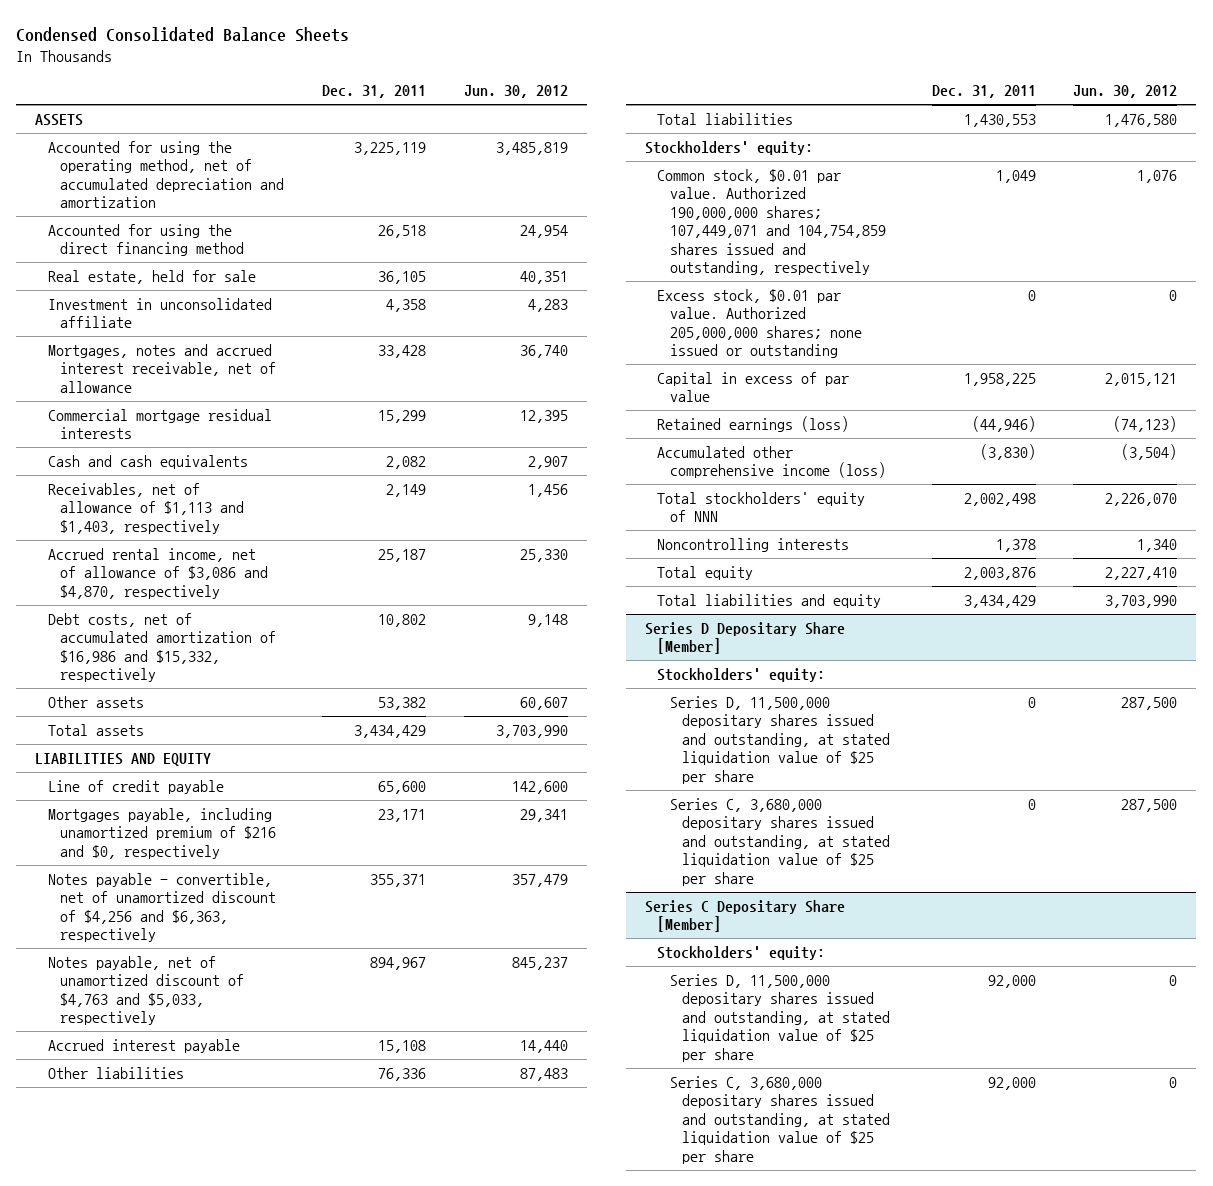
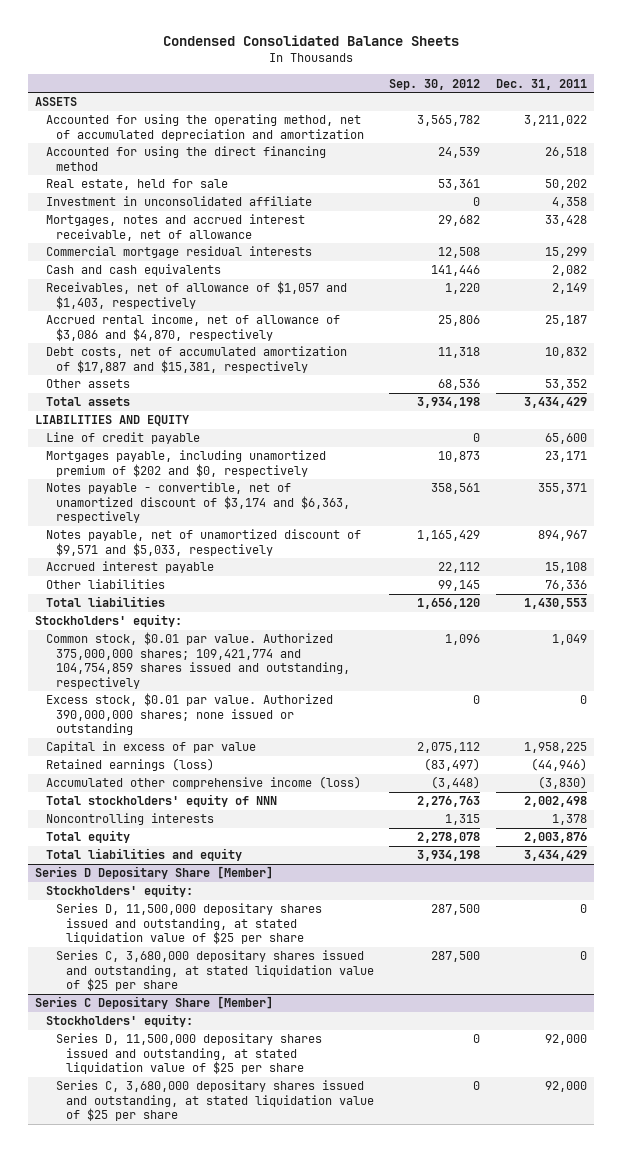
[464,85,569,99] Jun. 30, 2012 -> none
none -> [389,78,481,90] Sep. 30, 2012
[354,141,427,155] 3,225,119 -> [523,115,587,127] 3,211,022
[378,270,427,284] 36,105 -> [544,179,587,191] 50,202
[47,482,245,534] Receivables, net of allowance of $1,113 and $1,403, respectively -> [45,281,347,309] Receivables, net of allowance of $1,057 and $1,403, respectively
[47,612,277,683] Debt costs, net of accumulated amortization of $16,986 and $15,332, respectively -> [45,346,347,373] Debt costs, net of accumulated amortization of $17,887 and $15,381, respectively
[378,613,427,627] 10,802 -> [544,347,587,359] 10,832
[378,696,427,710] 53,382 -> [544,379,587,391] 53,352
[47,807,277,859] Mortgages payable, including unamortized premium of $216 and $0, respectively -> [45,450,326,477] Mortgages payable, including unamortized premium of $202 and $0, respectively
[47,872,277,943] Notes payable - convertible, net of unamortized discount of $4,256 and $6,363, respectively -> [45,482,350,524] Notes payable - convertible, net of unamortized discount of $3,174 and $6,363, respectively
[47,955,245,1026] Notes payable, net of unamortized discount of $4,763 and $5,033, respectively -> [45,529,361,556] Notes payable, net of unamortized discount of $9,571 and $5,033, respectively
[657,168,886,276] Common stock, $0.01 par value. Authorized 190,000,000 shares; 107,449,071 and 104,754,859 shares issued and outstanding, respectively -> [45,632,350,689] Common stock, $0.01 par value. Authorized 375,000,000 shares; 109,421,774 and 104,754,859 shares issued and outstanding, respectively
[657,288,862,359] Excess stock, $0.01 par value. Authorized 205,000,000 shares; none issued or outstanding -> [45,693,333,736] Excess stock, $0.01 par value. Authorized 390,000,000 shares; none issued or outstanding

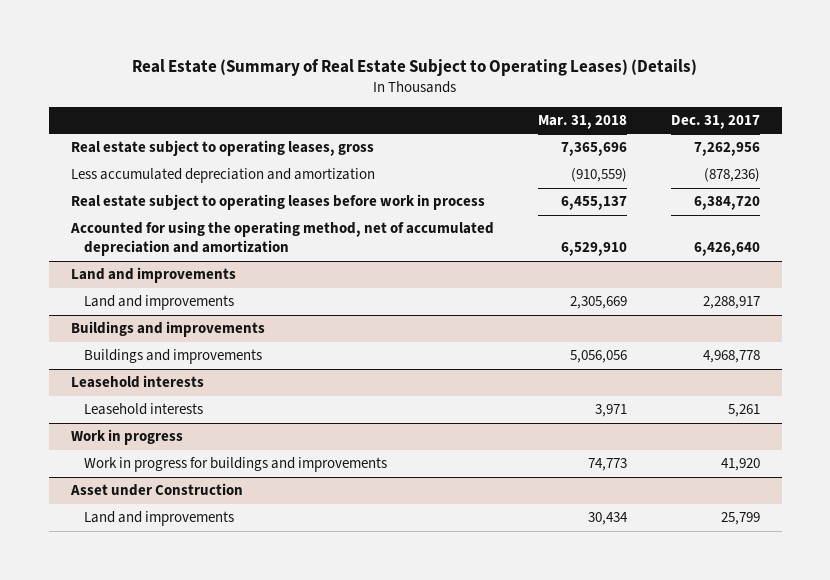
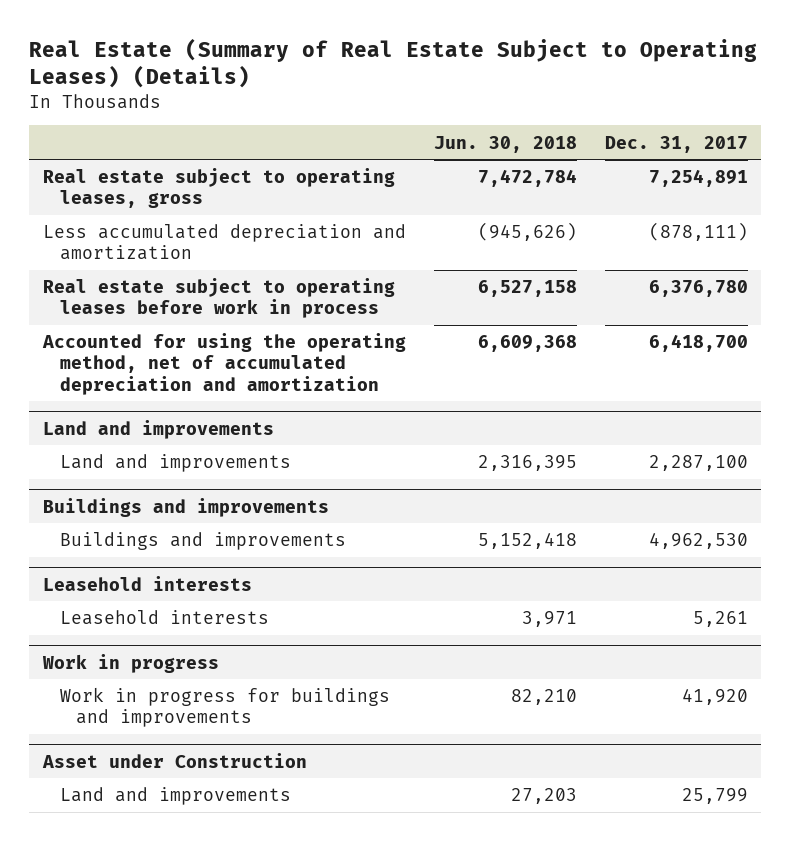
[537,114,627,129] Mar. 31, 2018 -> none
none -> [433,135,577,153] Jun. 30, 2018
[693,142,760,157] 7,262,956 -> [648,169,748,188] 7,254,891
[703,168,760,183] (878,236) -> [648,222,748,242] (878,111)
[693,196,760,211] 6,384,720 -> [648,280,748,298] 6,376,780
[693,242,760,257] 6,426,640 -> [648,334,748,353] 6,418,700
[702,296,760,310] 2,288,917 -> [648,455,748,472] 2,287,100
[702,350,760,364] 4,968,778 -> [648,532,748,550] 4,962,530

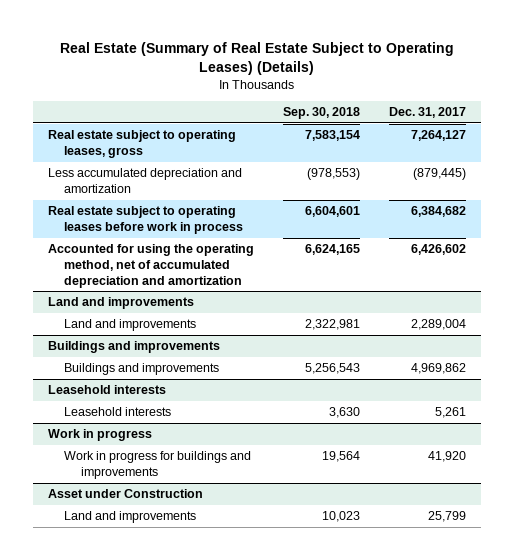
[433,135,577,153] Jun. 30, 2018 -> none
none -> [283,107,361,120] Sep. 30, 2018
[648,169,748,188] 7,254,891 -> [411,130,467,142] 7,264,127
[648,222,748,242] (878,111) -> [413,168,467,181] (879,445)
[648,280,748,298] 6,376,780 -> [411,206,467,218] 6,384,682
[648,334,748,353] 6,418,700 -> [411,244,467,256] 6,426,602
[648,455,748,472] 2,287,100 -> [411,319,467,331] 2,289,004
[648,532,748,550] 4,962,530 -> [411,363,467,375] 4,969,862

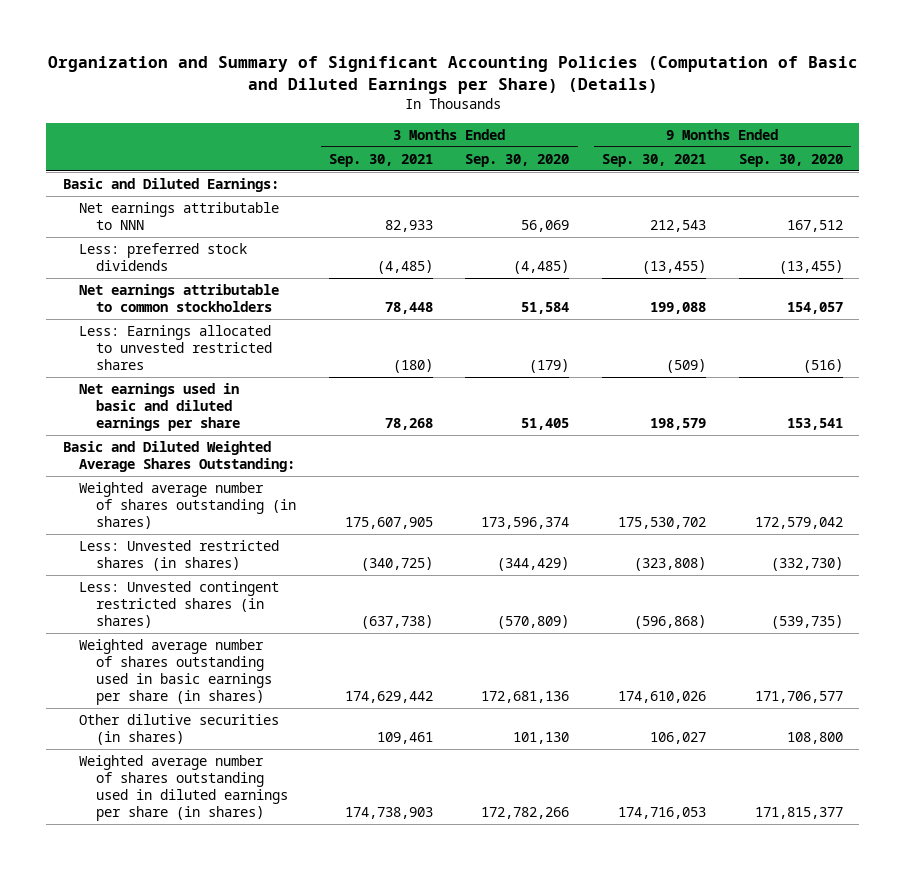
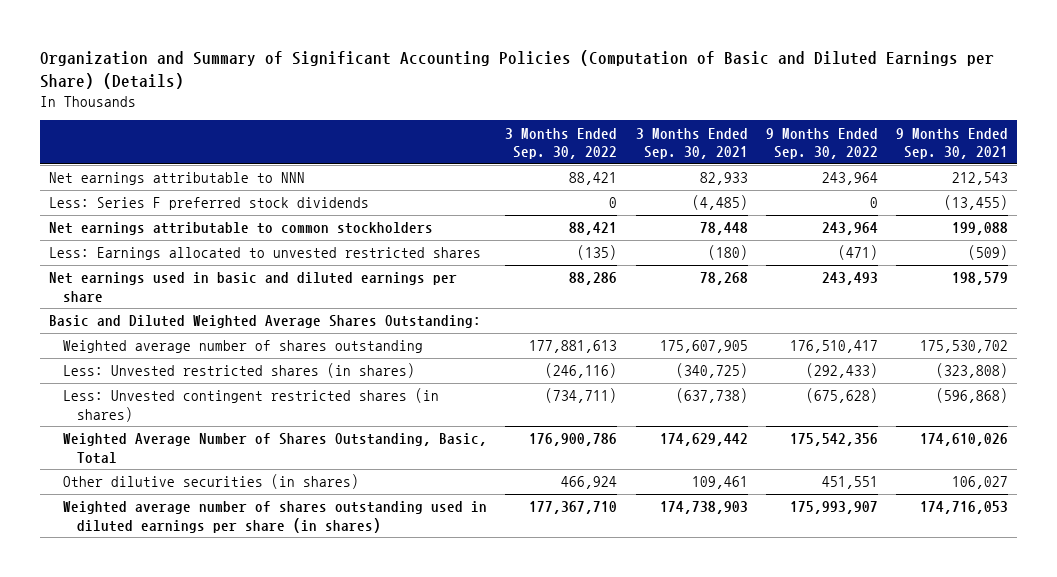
[465,153,570,167] Sep. 30, 2020 -> none
[738,153,843,167] Sep. 30, 2020 -> none
none -> [505,127,618,160] 3 Months Ended Sep. 30, 2022
none -> [765,127,878,160] 9 Months Ended Sep. 30, 2022
[62,178,279,193] Basic and Diluted Earnings: -> none
[79,243,248,271] Less: preferred stock dividends -> [49,197,370,211] Less: Series F preferred stock dividends
[79,482,297,529] Weighted average number of shares outstanding (in shares) -> [63,340,424,354] Weighted average number of shares outstanding
[79,639,273,705] Weighted average number of shares outstanding used in basic earnings per share (in shares) -> [63,433,488,464] Weighted Average Number of Shares Outstanding, Basic, Total

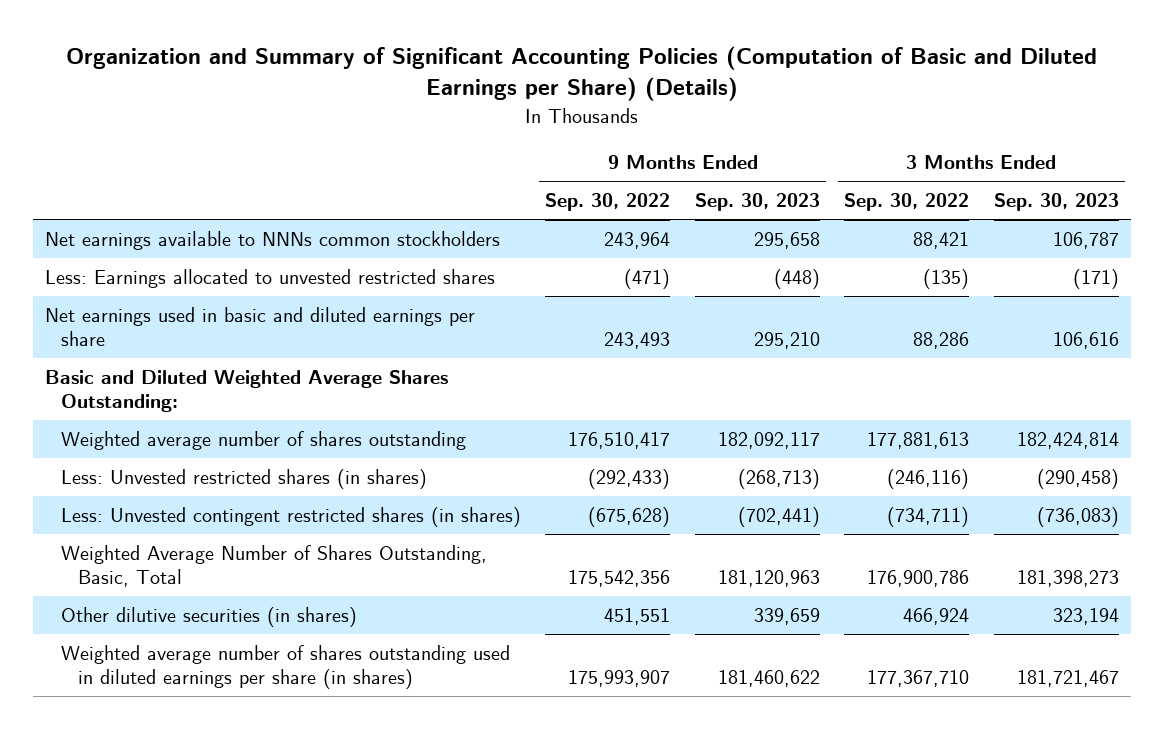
[635,127,748,160] 3 Months Ended Sep. 30, 2021 -> none
[895,127,1008,160] 9 Months Ended Sep. 30, 2021 -> none
none -> [694,193,820,212] Sep. 30, 2023
none -> [993,193,1119,212] Sep. 30, 2023
[49,172,306,186] Net earnings attributable to NNN -> none
[49,197,370,211] Less: Series F preferred stock dividends -> none
[49,222,434,236] Net earnings attributable to common stockholders -> [44,231,500,251] Net earnings available to NNNs common stockholders

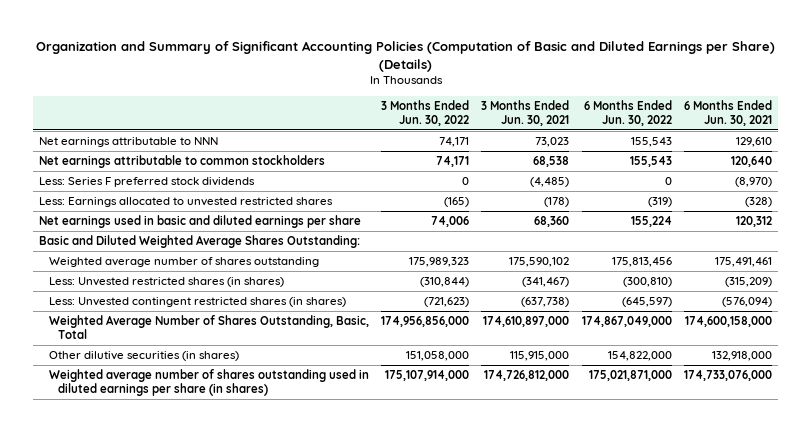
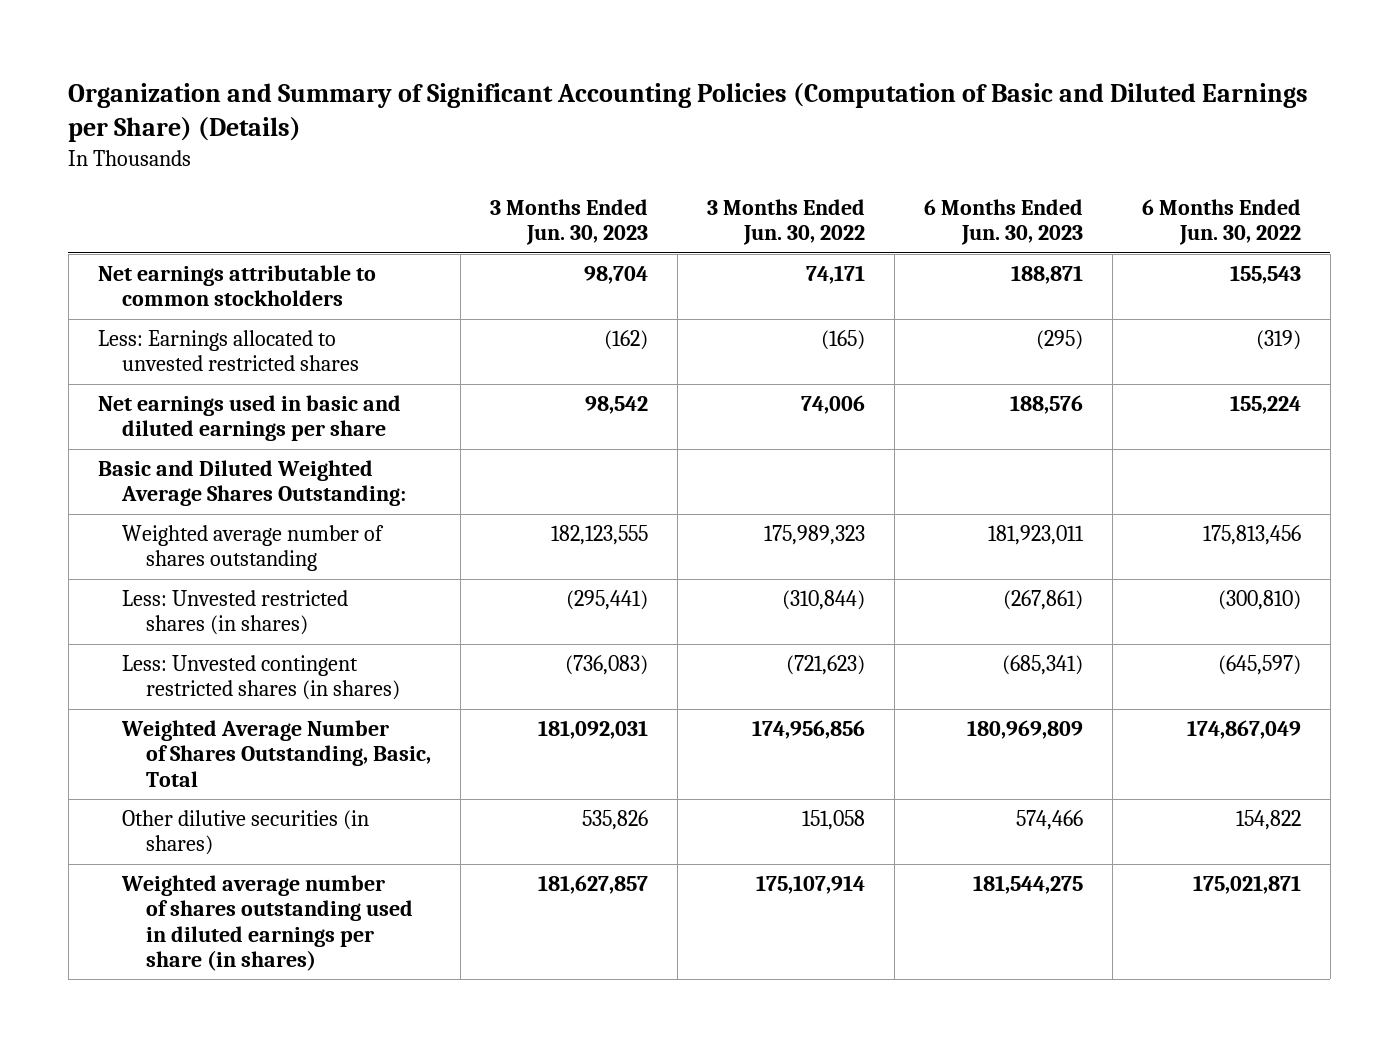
[481,99,570,127] 3 Months Ended Jun. 30, 2021 -> none
[683,99,772,127] 6 Months Ended Jun. 30, 2021 -> none
none -> [490,199,649,246] 3 Months Ended Jun. 30, 2023
none -> [923,199,1083,246] 6 Months Ended Jun. 30, 2023
[39,136,219,147] Net earnings attributable to NNN -> none
[39,176,256,187] Less: Series F preferred stock dividends -> none
[381,315,470,327] 174,956,856,000 -> [752,720,866,740] 174,956,856
[581,315,672,327] 174,867,049,000 -> [1186,720,1301,740] 174,867,049
[406,350,470,361] 151,058,000 -> [802,810,866,831] 151,058
[607,350,672,361] 154,822,000 -> [1235,810,1301,831] 154,822
[385,369,470,381] 175,107,914,000 -> [756,875,866,895] 175,107,914
[588,369,672,381] 175,021,871,000 -> [1192,875,1301,895] 175,021,871

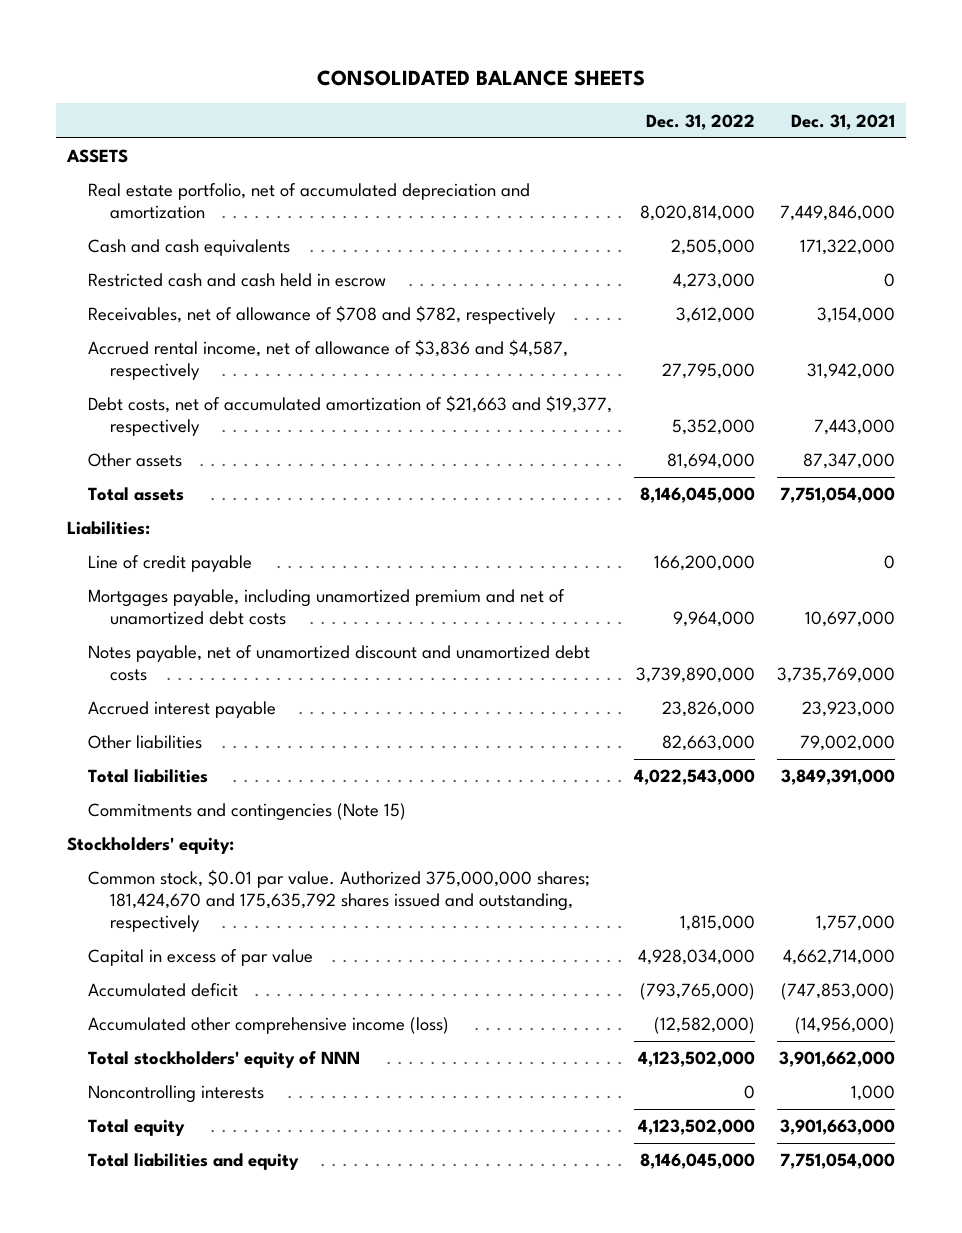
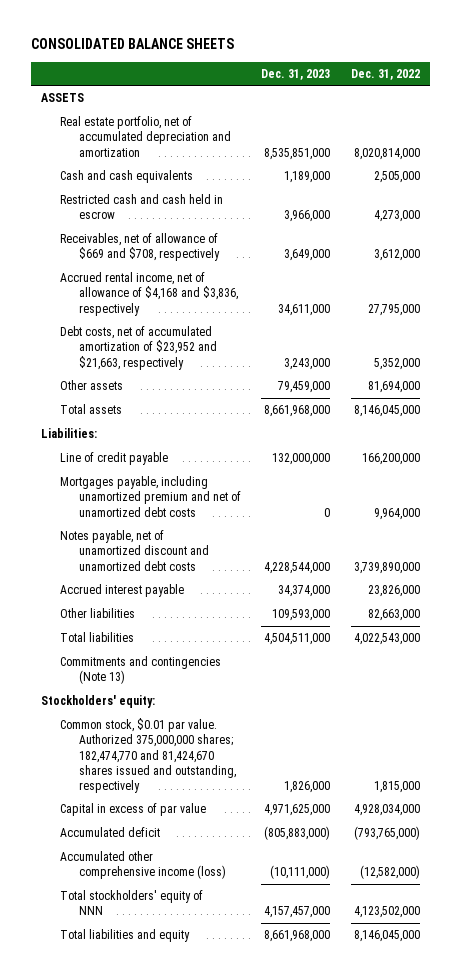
[791,113,896,130] Dec. 31, 2021 -> none
none -> [261,68,331,80] Dec. 31, 2023
[88,305,557,325] Receivables, net of allowance of $708 and $782, respectively -> [59,233,221,262] Receivables, net of allowance of $669 and $708, respectively
[88,339,569,380] Accrued rental income, net of allowance of $3,836 and $4,587, respectively -> [59,272,239,316] Accrued rental income, net of allowance of $4,168 and $3,836, respectively
[88,395,613,436] Debt costs, net of accumulated amortization of $21,663 and $19,377, respectively -> [59,326,218,370] Debt costs, net of accumulated amortization of $23,952 and $21,663, respectively
[88,803,407,822] Commitments and contingencies (Note 15) -> [59,656,221,685] Commitments and contingencies (Note 13)
[88,869,591,932] Common stock, $0.01 par value. Authorized 375,000,000 shares; 181,424,670 and 175,635,792 shares issued and outstanding, respectively -> [59,718,237,793] Common stock, $0.01 par value. Authorized 375,000,000 shares; 182,474,770 and 81,424,670 shares issued and outstanding, respectively
[88,1085,265,1104] Noncontrolling interests -> none
[88,1119,186,1137] Total equity -> none

